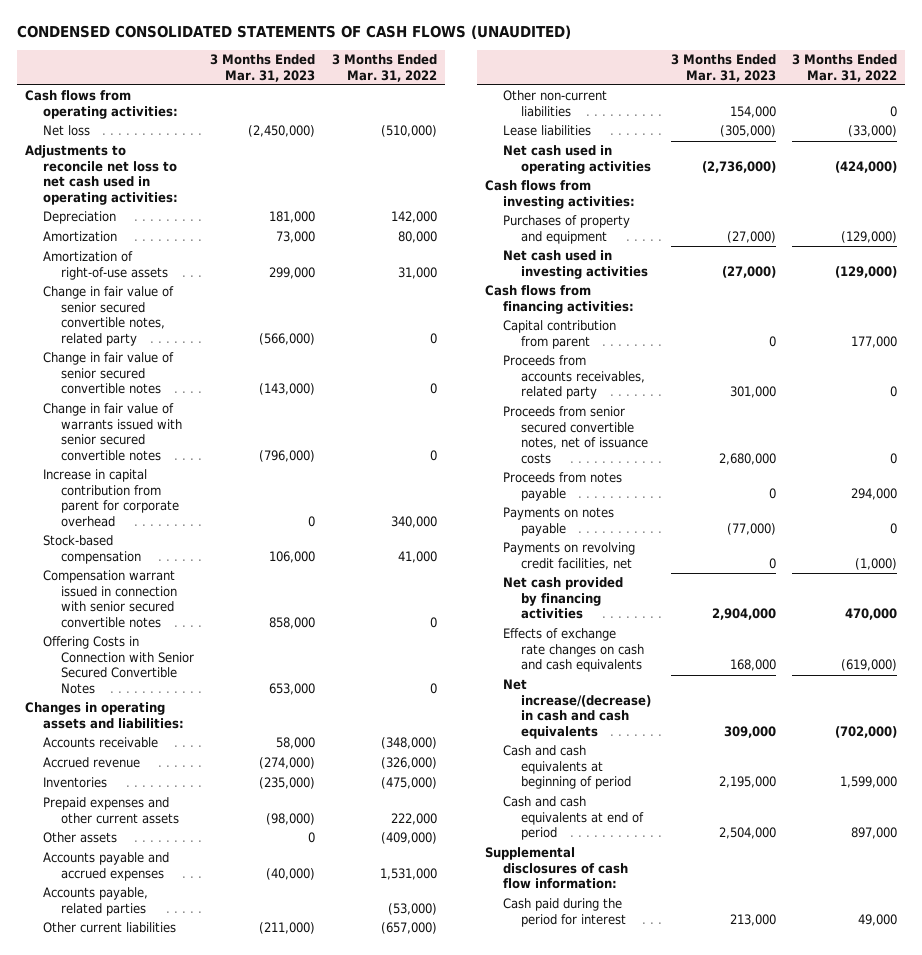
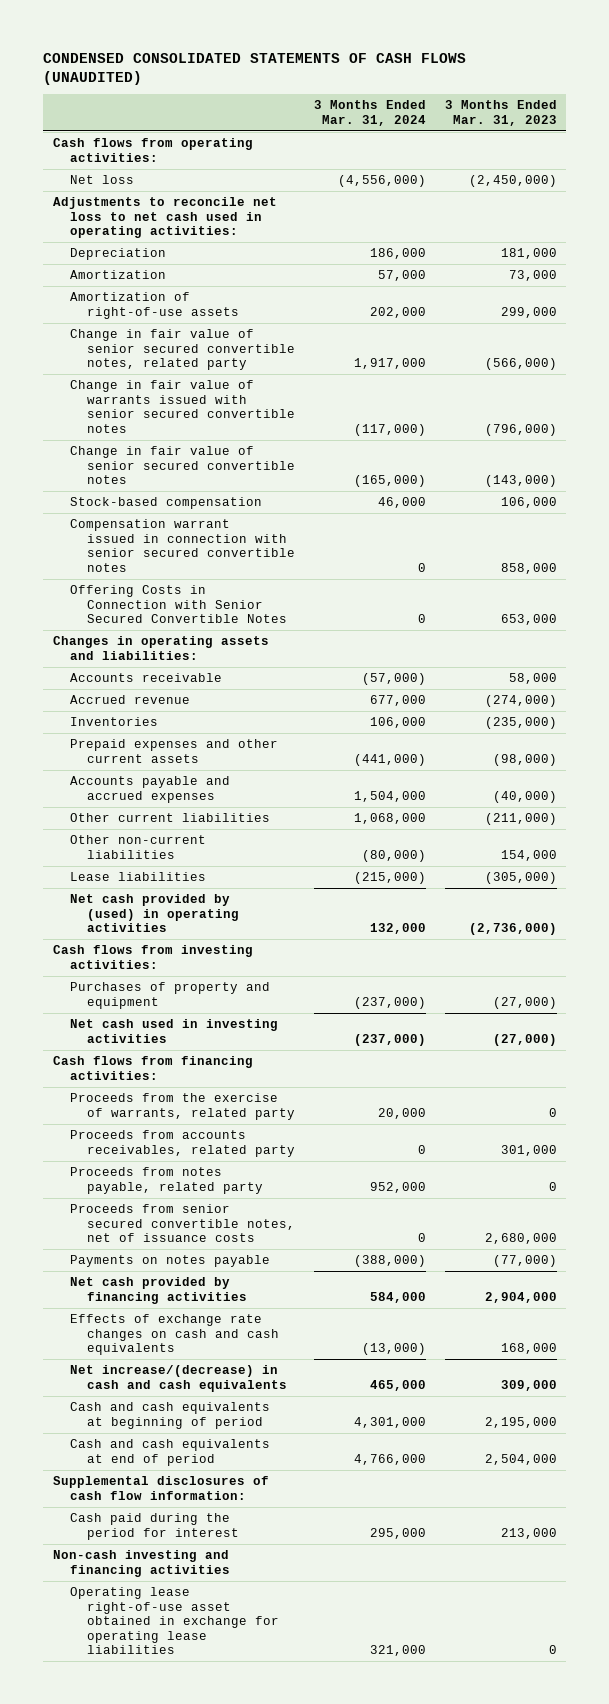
[331,54,437,82] 3 Months Ended Mar. 31, 2022 -> none
none -> [313,100,426,127] 3 Months Ended Mar. 31, 2024
[43,469,180,527] Increase in capital contribution from parent for corporate overhead -> none
[43,352,175,395] Change in fair value of senior secured convertible notes -> [69,446,296,485] Change in fair value of senior secured convertible notes
[43,832,118,844] Other assets -> none
[43,887,149,916] Accounts payable, related parties -> none
[503,145,652,174] Net cash used in operating activities -> [69,894,240,933] Net cash provided by (used) in operating activities
[503,320,617,349] Capital contribution from parent -> none
none -> [69,1093,296,1120] Proceeds from the exercise of warrants, related party
none -> [69,1167,264,1194] Proceeds from notes payable, related party
[503,472,623,501] Proceeds from notes payable -> none
[503,542,636,570] Payments on revolving credit facilities, net -> none
none -> [52,1550,230,1577] Non-cash investing and financing activities
none -> [69,1587,280,1655] Operating lease right-of-use asset obtained in exchange for operating lease liabilities

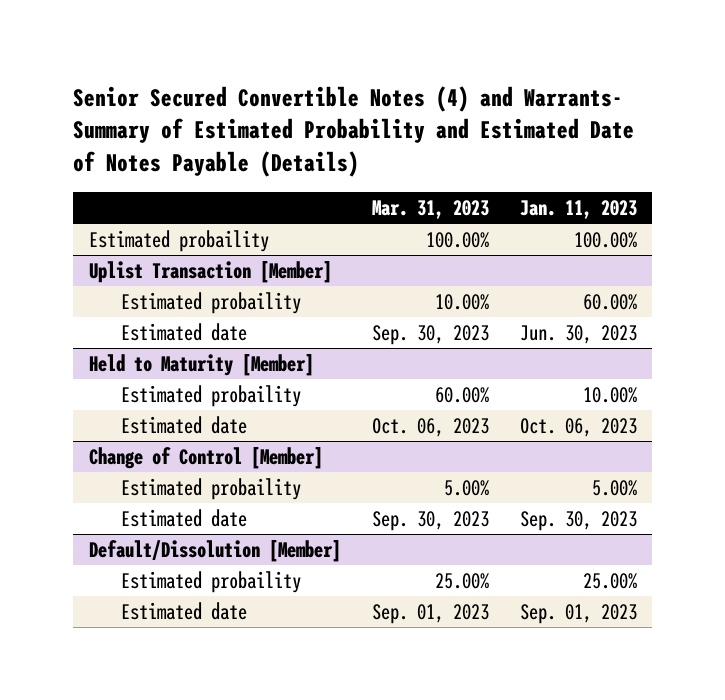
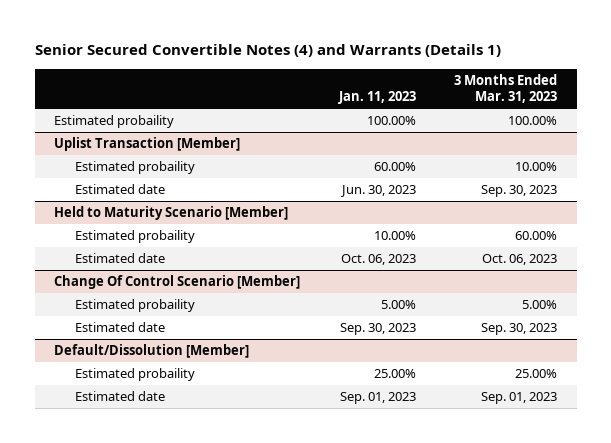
[73,85,635,178] Senior Secured Convertible Notes (4) and Warrants- Summary of Estimated Probability and Estimated Date of Notes Payable (Details) -> [34,44,501,58] Senior Secured Convertible Notes (4) and Warrants (Details 1)
[371,200,489,220] Mar. 31, 2023 -> none
none -> [454,73,558,104] 3 Months Ended Mar. 31, 2023
[88,354,314,377] Held to Maturity [Member] -> [54,206,289,221] Held to Maturity Scenario [Member]
[88,447,323,470] Change of Control [Member] -> [54,275,301,290] Change Of Control Scenario [Member]

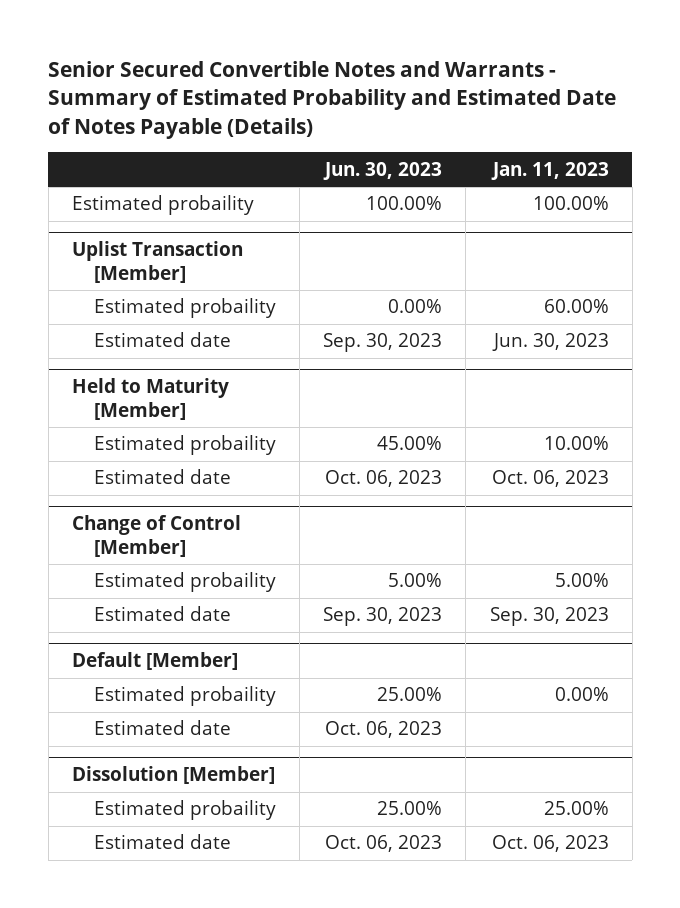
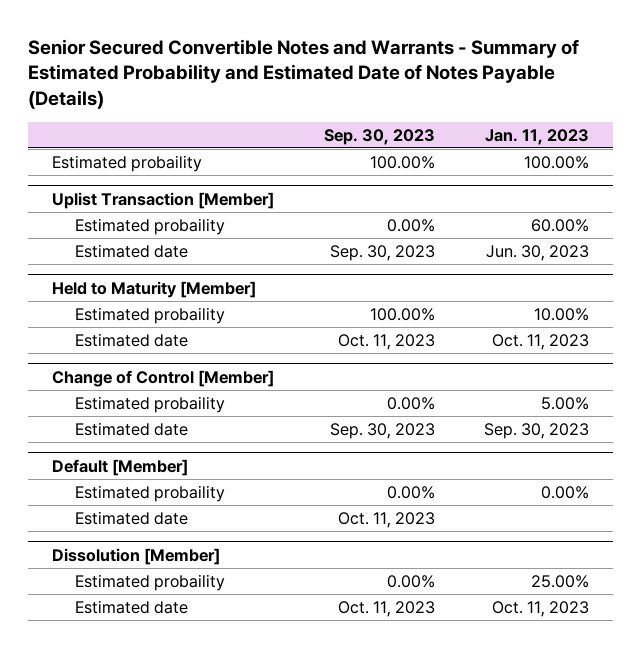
[323,161,443,180] Jun. 30, 2023 -> none
none -> [323,128,435,145] Sep. 30, 2023
[491,470,609,488] Oct. 06, 2023 -> [491,333,589,350] Oct. 11, 2023
[491,835,609,853] Oct. 06, 2023 -> [491,600,589,617] Oct. 11, 2023

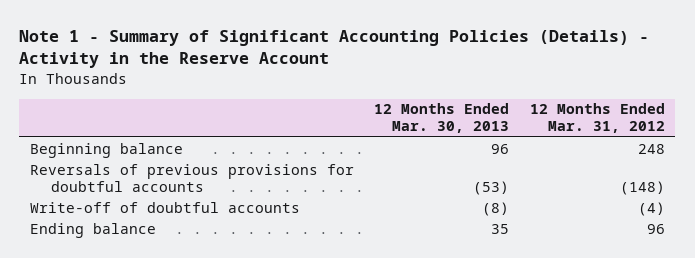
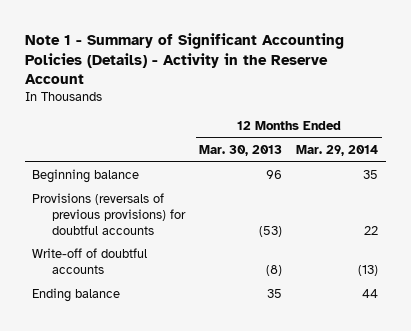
[529,103,665,134] 12 Months Ended Mar. 31, 2012 -> none
none -> [296,145,379,157] Mar. 29, 2014
[29,163,354,192] Reversals of previous provisions for doubtful accounts -> [32,193,187,235] Provisions (reversals of previous provisions) for doubtful accounts

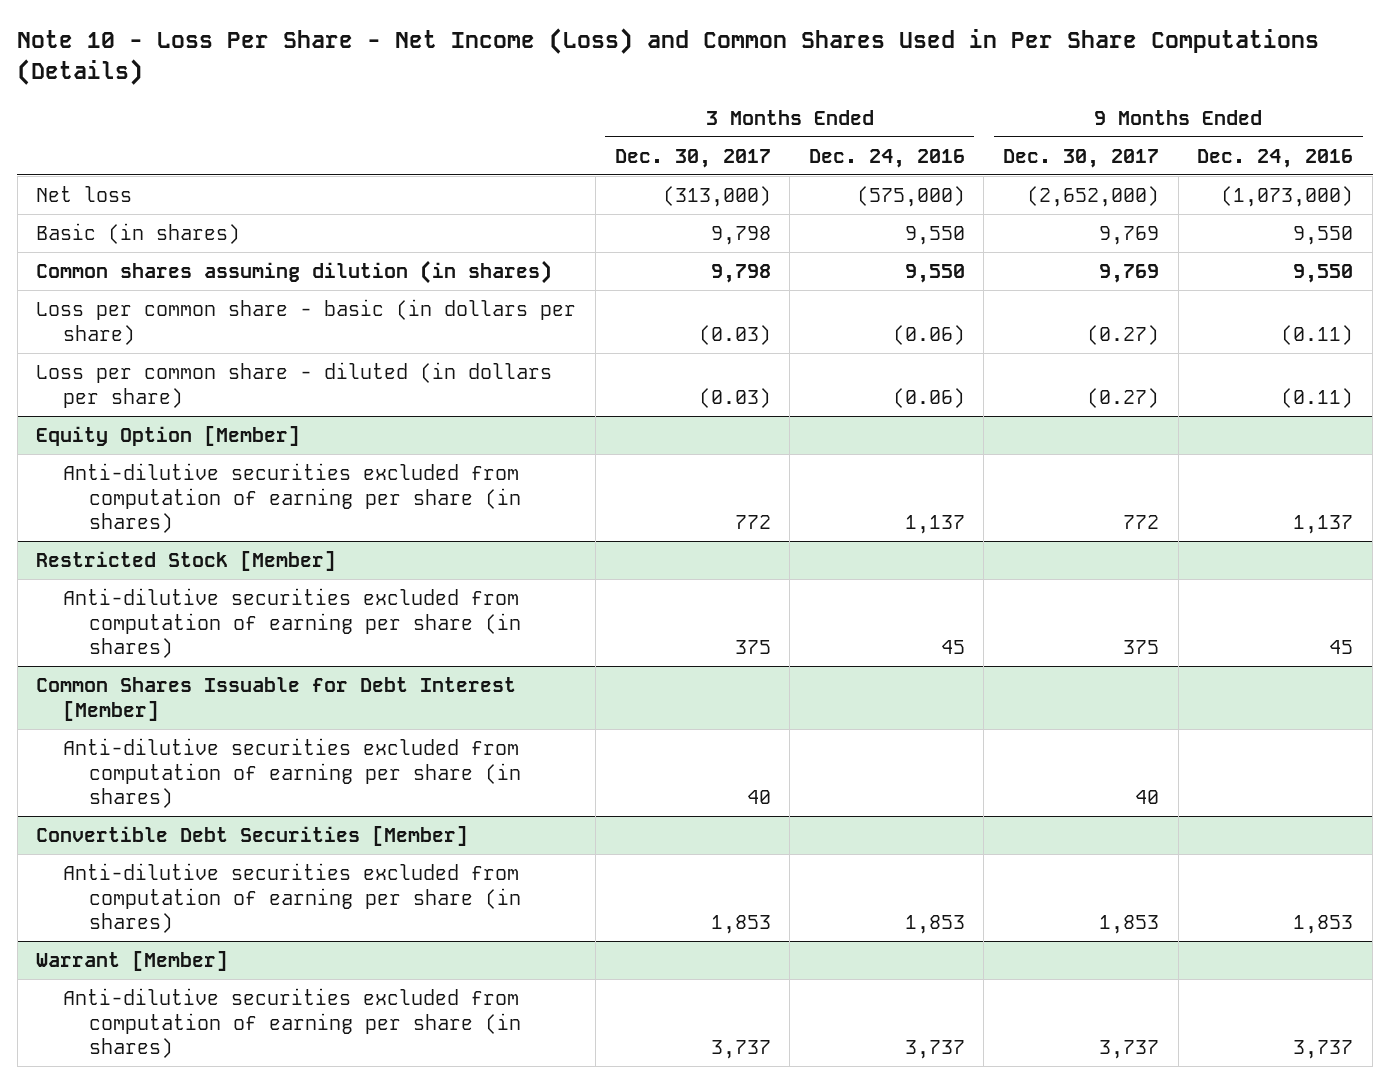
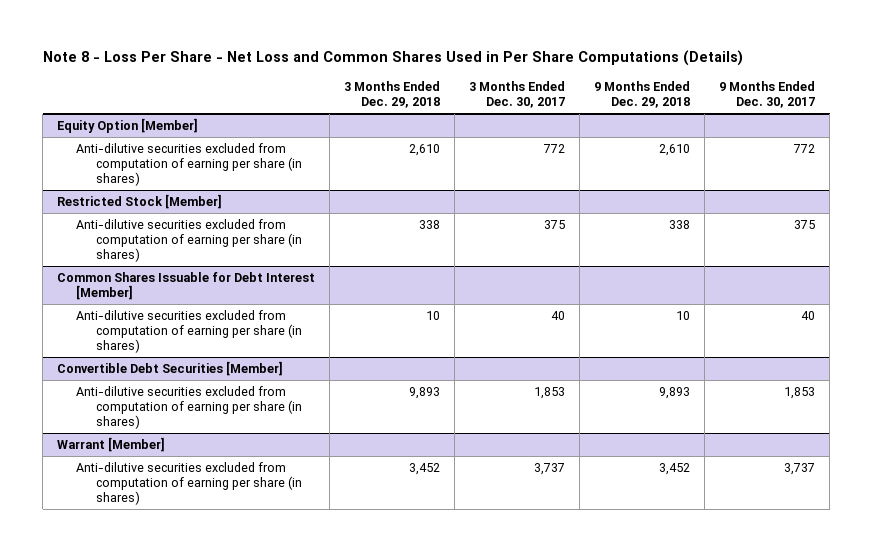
[17,28,1320,86] Note 10 - Loss Per Share - Net Income (Loss) and Common Shares Used in Per Share Computations (Details) -> [42,50,743,67] Note 8 - Loss Per Share - Net Loss and Common Shares Used in Per Share Computations (Details)
[808,148,965,168] Dec. 24, 2016 -> none
[1197,148,1354,168] Dec. 24, 2016 -> none
none -> [344,80,441,109] 3 Months Ended Dec. 29, 2018
none -> [594,80,691,109] 9 Months Ended Dec. 29, 2018
[36,185,133,202] Net loss -> none
[36,222,241,244] Basic (in shares) -> none
[36,259,553,284] Common shares assuming dilution (in shares) -> none
[36,298,577,345] Loss per common share - basic (in dollars per share) -> none
[36,361,553,408] Loss per common share - diluted (in dollars per share) -> none

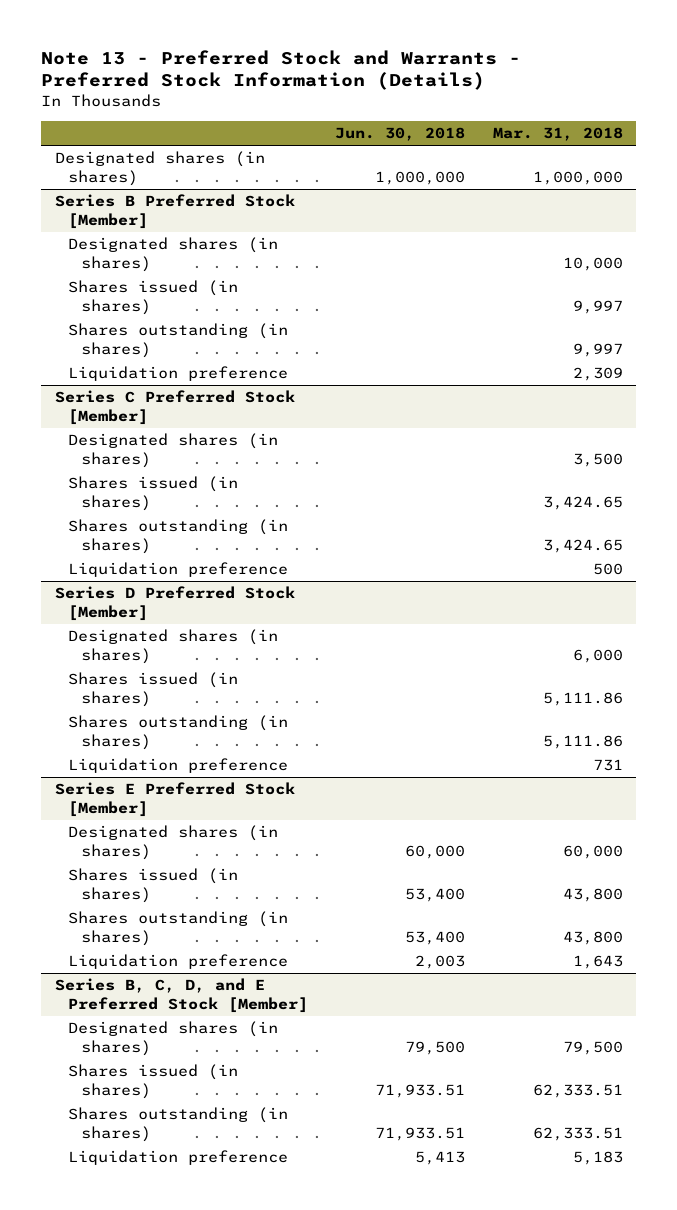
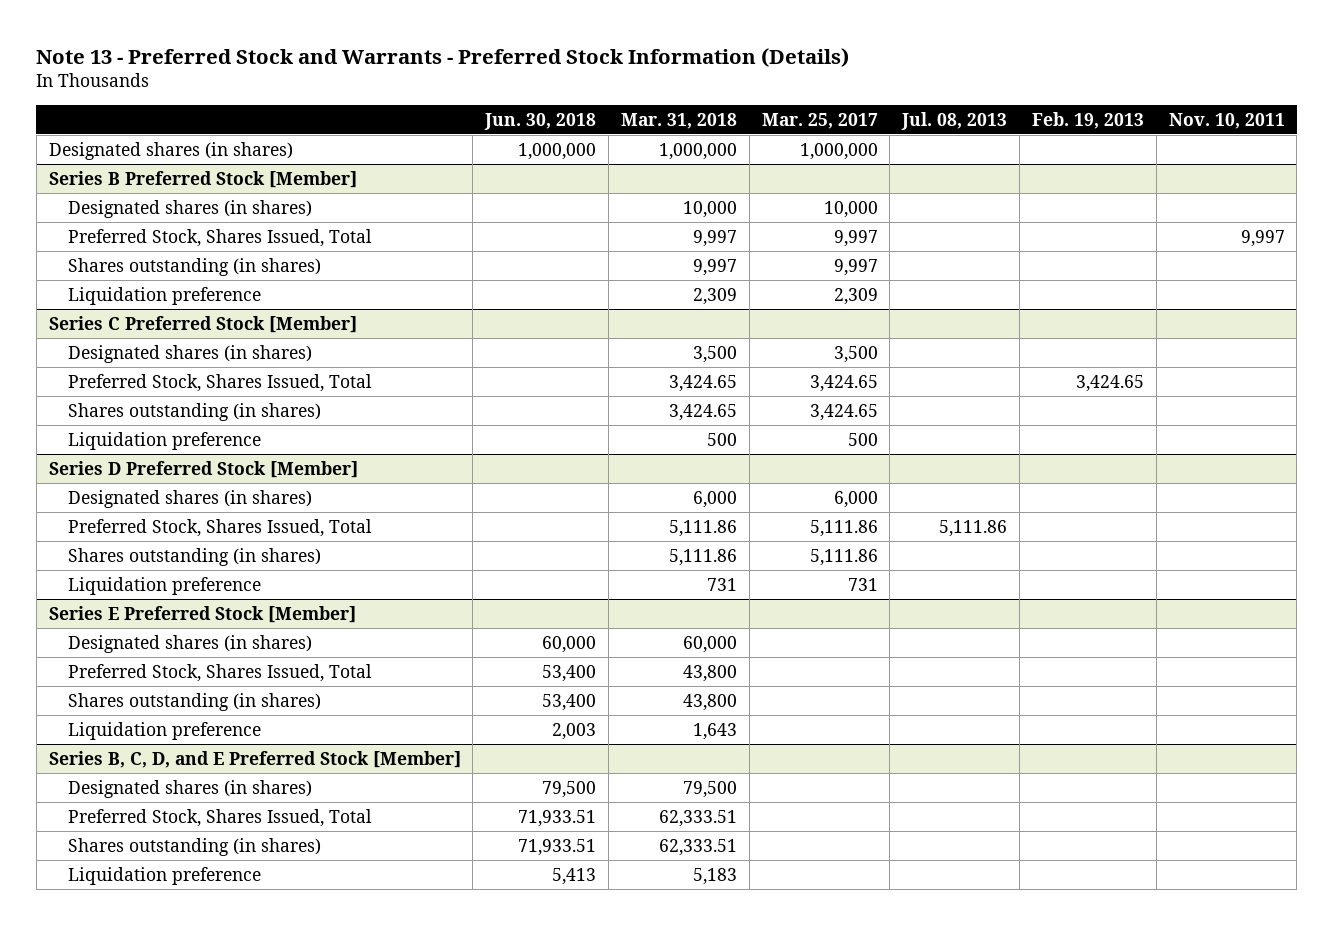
none -> [761,112,878,129] Mar. 25, 2017
none -> [901,111,1008,130] Jul. 08, 2013
none -> [1031,111,1144,129] Feb. 19, 2013
none -> [1168,112,1285,129] Nov. 10, 2011
[67,280,238,316] Shares issued (in shares) -> [67,228,372,247] Preferred Stock, Shares Issued, Total
[67,476,238,512] Shares issued (in shares) -> [67,373,372,392] Preferred Stock, Shares Issued, Total
[67,672,238,708] Shares issued (in shares) -> [67,518,372,537] Preferred Stock, Shares Issued, Total
[67,868,238,904] Shares issued (in shares) -> [67,663,372,682] Preferred Stock, Shares Issued, Total
[67,1064,238,1100] Shares issued (in shares) -> [67,808,372,827] Preferred Stock, Shares Issued, Total

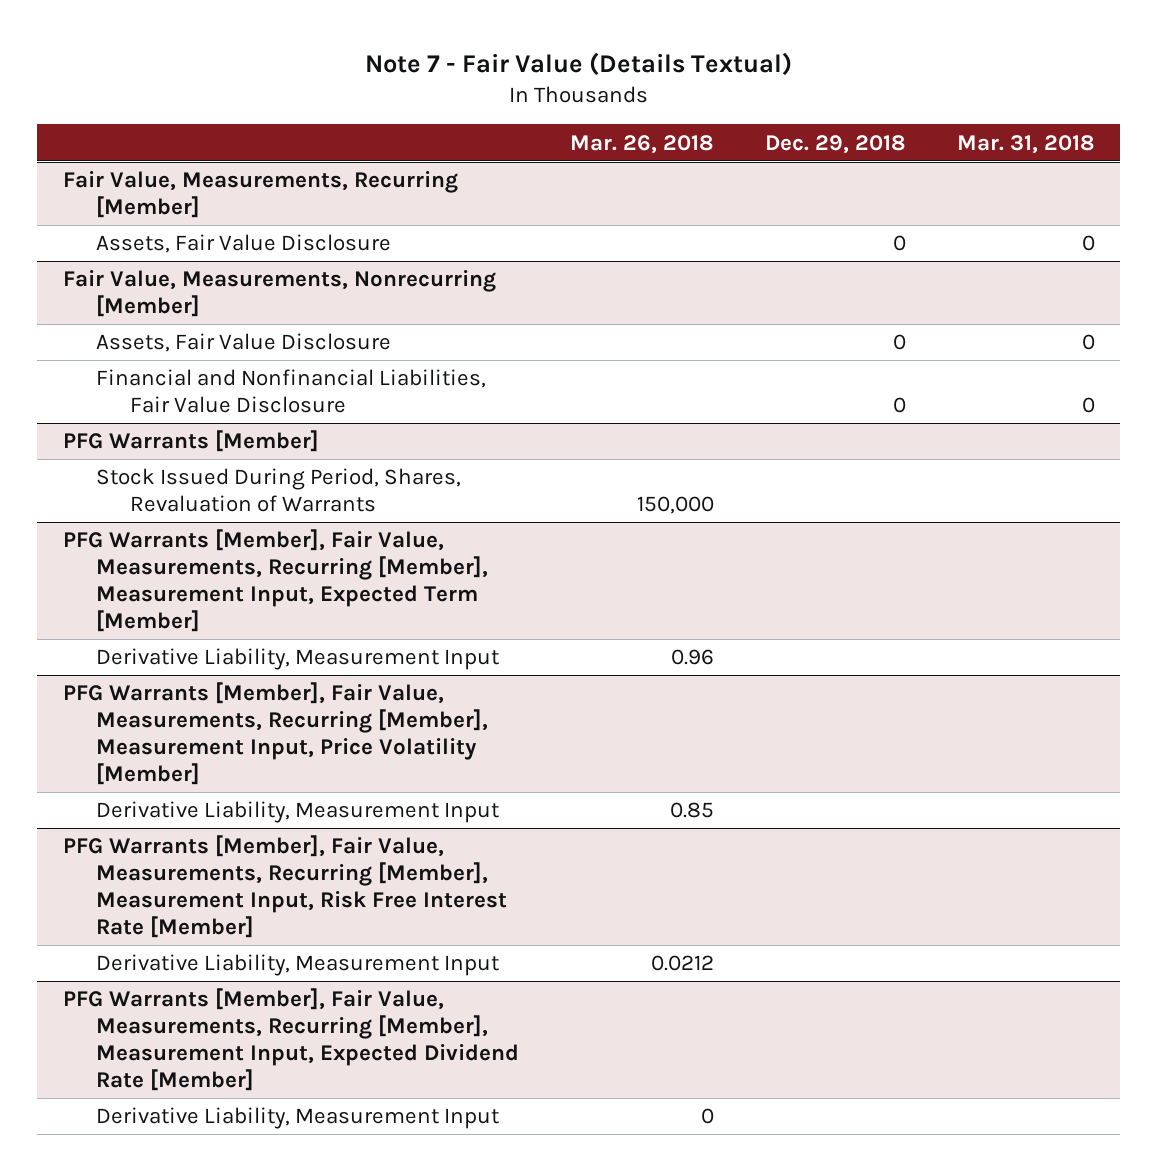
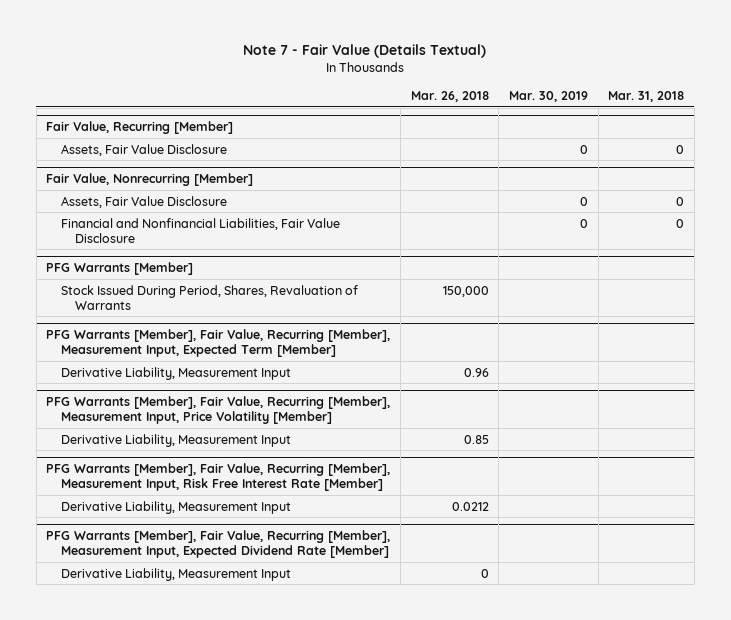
[765,134,907,154] Dec. 29, 2018 -> none
none -> [509,90,589,102] Mar. 30, 2019
[62,171,458,219] Fair Value, Measurements, Recurring [Member] -> [46,121,234,135] Fair Value, Recurring [Member]
[62,270,496,318] Fair Value, Measurements, Nonrecurring [Member] -> [46,173,254,187] Fair Value, Nonrecurring [Member]
[62,529,489,633] PFG Warrants [Member], Fair Value, Measurements, Recurring [Member], Measurement Input, Expected Term [Member] -> [46,329,391,358] PFG Warrants [Member], Fair Value, Recurring [Member], Measurement Input, Expected Term [Member]
[62,682,489,786] PFG Warrants [Member], Fair Value, Measurements, Recurring [Member], Measurement Input, Price Volatility [Member] -> [46,396,391,425] PFG Warrants [Member], Fair Value, Recurring [Member], Measurement Input, Price Volatility [Member]
[62,835,508,939] PFG Warrants [Member], Fair Value, Measurements, Recurring [Member], Measurement Input, Risk Free Interest Rate [Member] -> [46,463,391,492] PFG Warrants [Member], Fair Value, Recurring [Member], Measurement Input, Risk Free Interest Rate [Member]
[62,988,520,1092] PFG Warrants [Member], Fair Value, Measurements, Recurring [Member], Measurement Input, Expected Dividend Rate [Member] -> [46,530,391,559] PFG Warrants [Member], Fair Value, Recurring [Member], Measurement Input, Expected Dividend Rate [Member]

